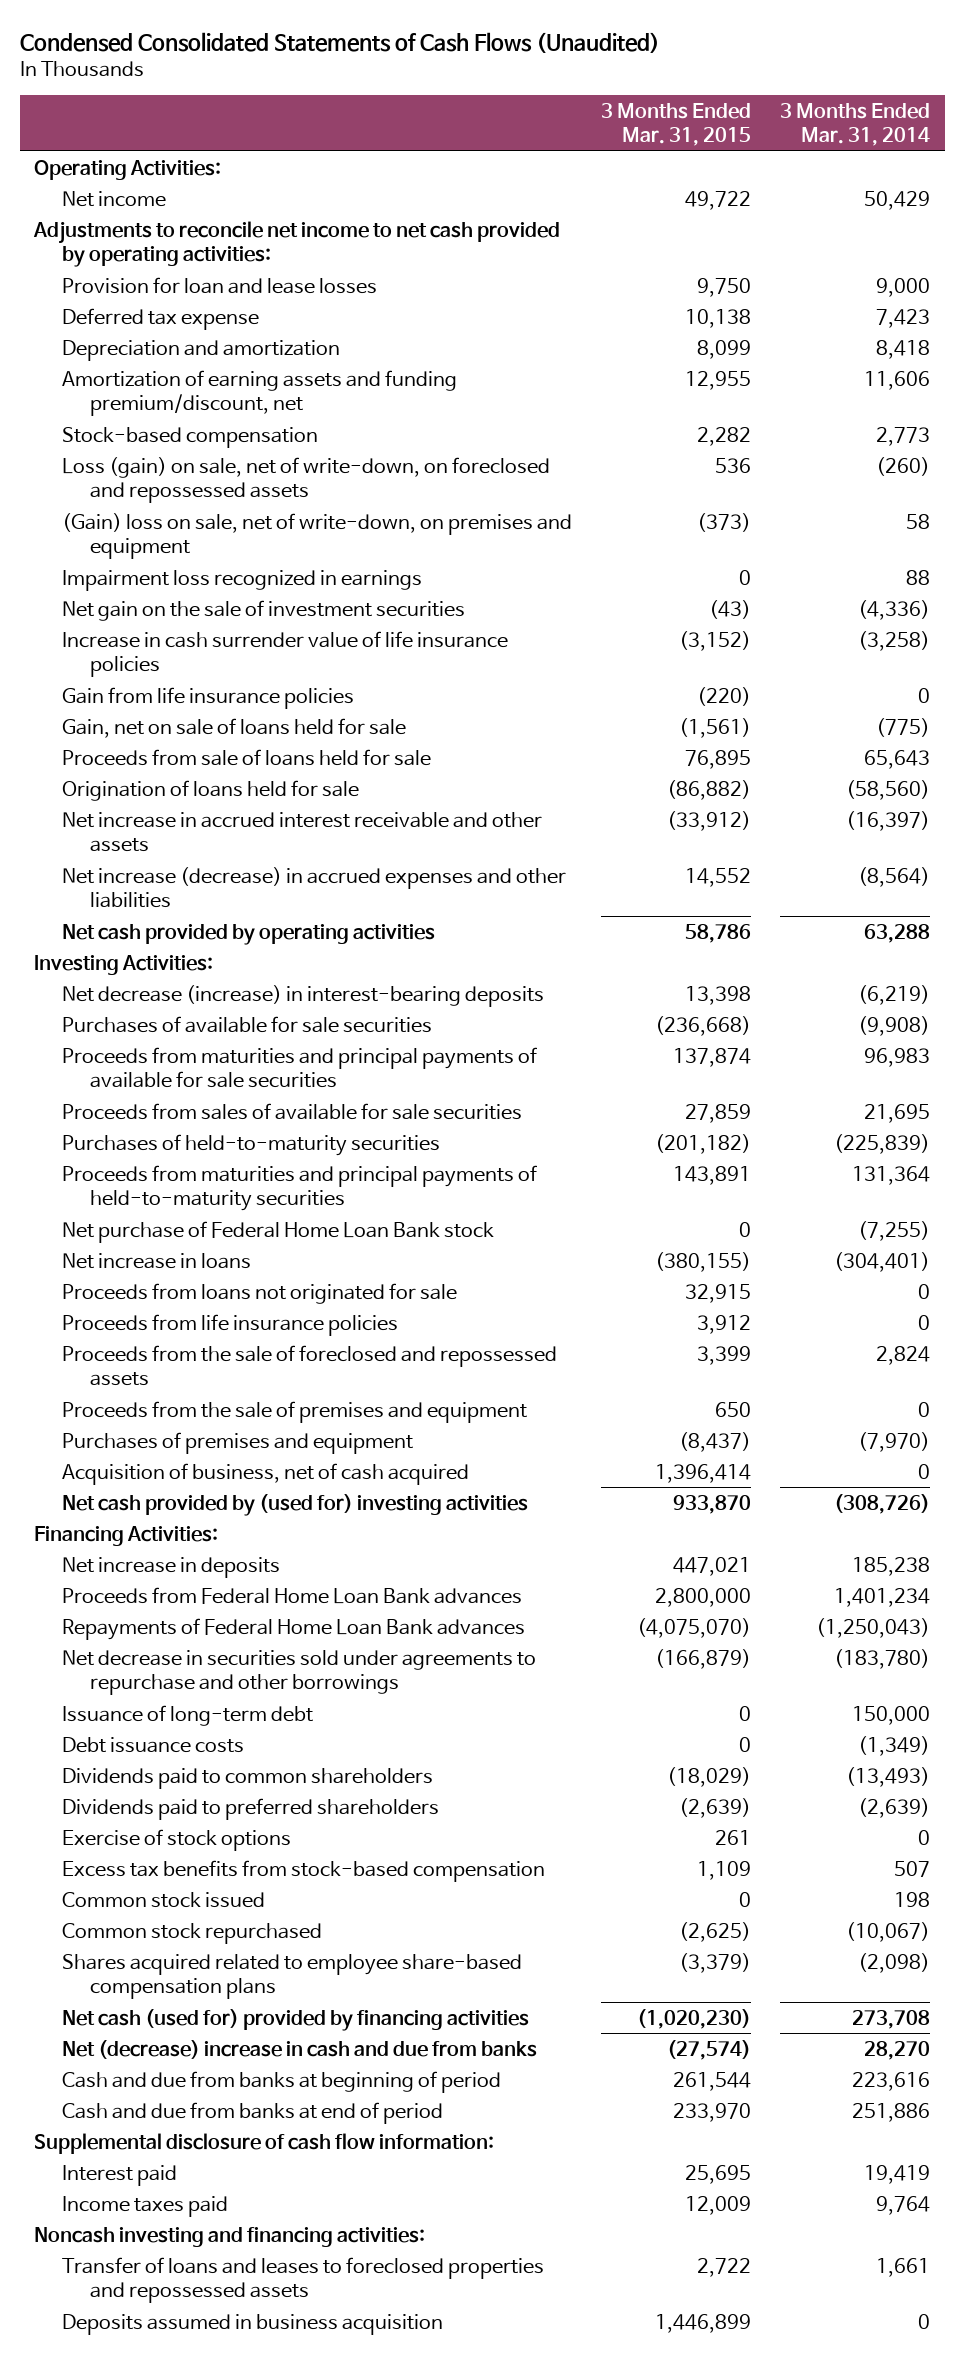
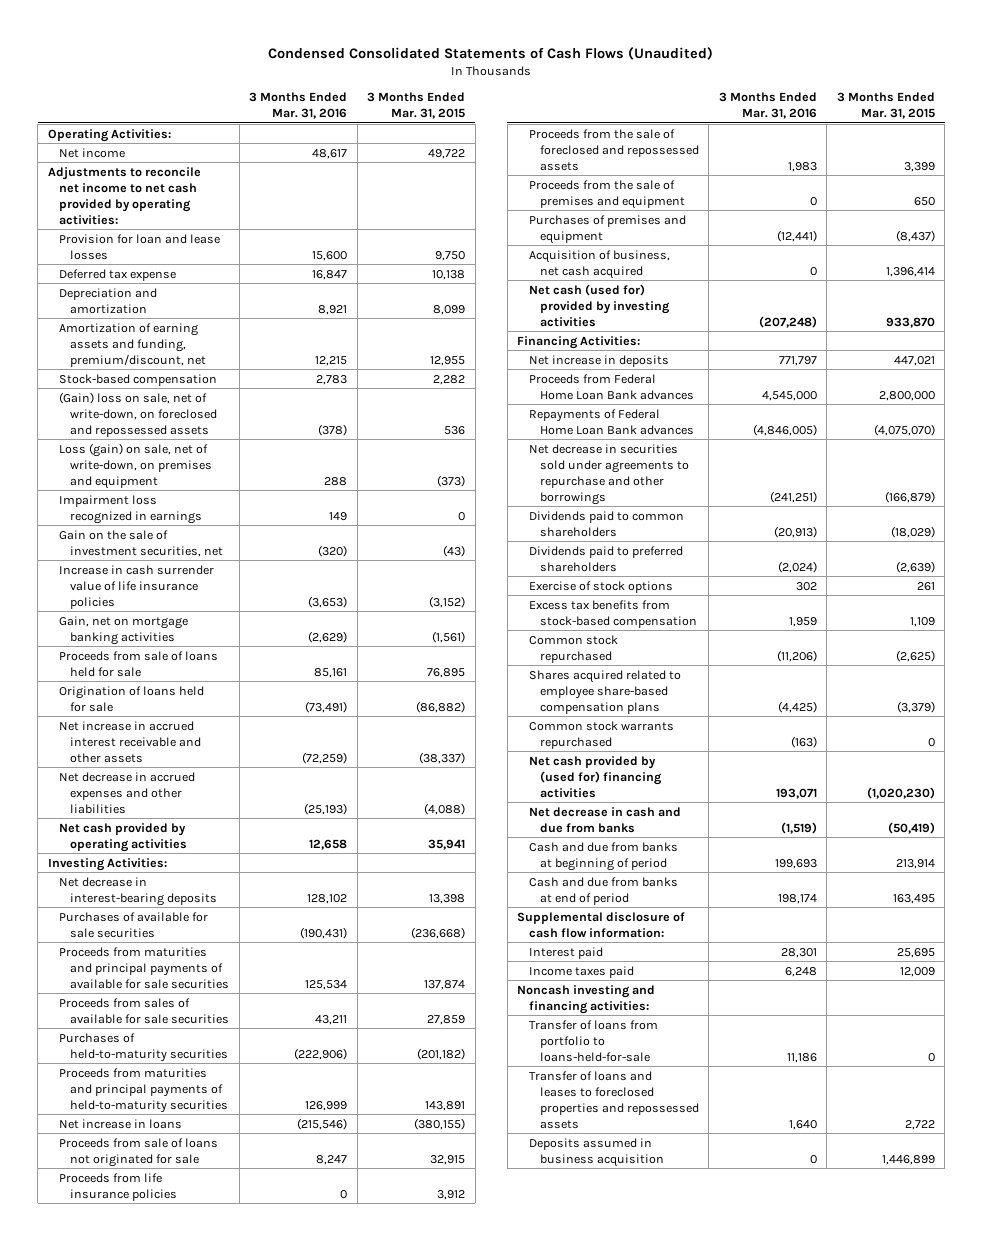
[780,102,931,147] 3 Months Ended Mar. 31, 2014 -> none
none -> [249,92,348,120] 3 Months Ended Mar. 31, 2016
[62,369,458,417] Amortization of earning assets and funding premium/discount, net -> [59,322,207,367] Amortization of earning assets and funding, premium/discount, net
[62,456,551,504] Loss (gain) on sale, net of write-down, on foreclosed and repossessed assets -> [59,391,218,437] (Gain) loss on sale, net of write-down, on foreclosed and repossessed assets
[62,512,573,560] (Gain) loss on sale, net of write-down, on premises and equipment -> [59,442,213,489] Loss (gain) on sale, net of write-down, on premises and equipment
[62,599,466,621] Net gain on the sale of investment securities -> [59,529,224,557] Gain on the sale of investment securities, net
[62,686,355,709] Gain from life insurance policies -> none
[62,717,407,738] Gain, net on sale of loans held for sale -> [59,615,189,645] Gain, net on mortgage banking activities
[667,810,752,831] (33,912) -> [419,751,466,764] (38,337)
[62,866,567,909] Net increase (decrease) in accrued expenses and other liabilities -> [59,771,196,814] Net decrease in accrued expenses and other liabilities
[685,867,752,887] 14,552 -> [424,802,466,815] (4,088)
[685,923,752,943] 58,786 -> [428,838,466,850] 35,941
[62,984,545,1007] Net decrease (increase) in interest-bearing deposits -> [59,876,218,906] Net decrease in interest-bearing deposits
[62,1220,495,1243] Net purchase of Federal Home Loan Bank stock -> none
[62,1282,458,1304] Proceeds from loans not originated for sale -> [59,1137,219,1167] Proceeds from sale of loans not originated for sale
[62,1462,470,1485] Acquisition of business, net of cash acquired -> [528,249,670,279] Acquisition of business, net cash acquired
[62,1493,529,1516] Net cash provided by (used for) investing activities -> [528,283,670,327] Net cash (used for) provided by investing activities
[62,1704,314,1726] Issuance of long-term debt -> none
[62,1736,245,1753] Debt issuance costs -> none
[62,1891,266,1908] Common stock issued -> none
none -> [528,720,674,749] Common stock warrants repurchased
[62,2008,530,2031] Net cash (used for) provided by financing activities -> [528,755,662,798] Net cash provided by (used for) financing activities
[62,2039,538,2059] Net (decrease) increase in cash and due from banks -> [528,806,681,833] Net decrease in cash and due from banks
[667,2039,752,2060] (27,574) -> [887,821,935,834] (50,419)
[673,2071,752,2091] 261,544 -> [895,858,935,869] 213,914
[673,2102,752,2122] 233,970 -> [892,893,935,904] 163,495
none -> [528,1019,658,1062] Transfer of loans from portfolio to loans-held-for-sale

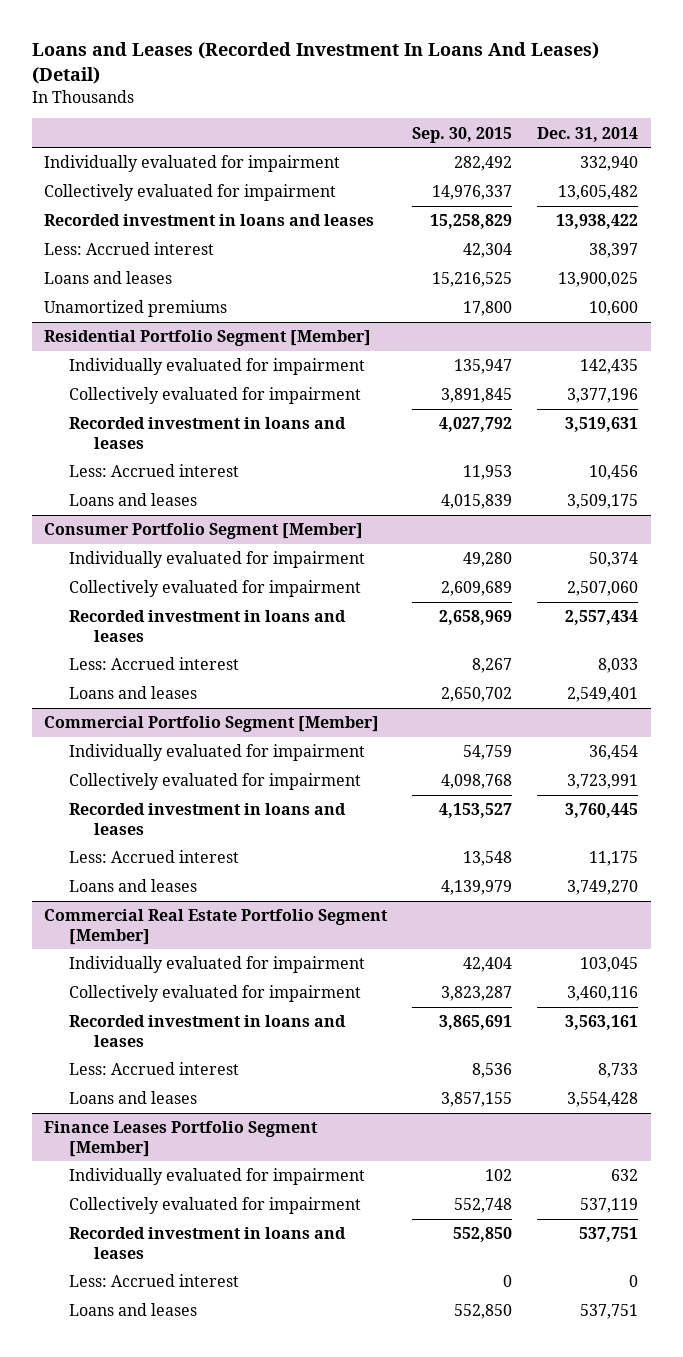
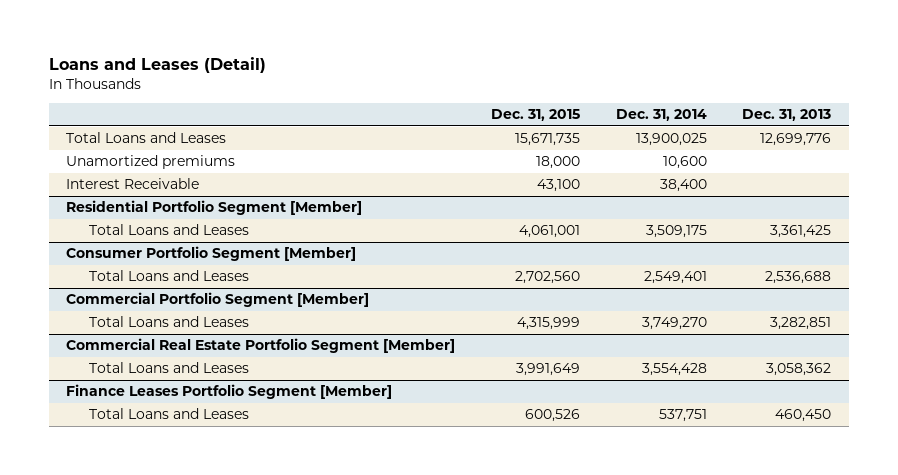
[31,42,599,85] Loans and Leases (Recorded Investment In Loans And Leases) (Detail) -> [48,57,266,74] Loans and Leases (Detail)
[412,126,513,143] Sep. 30, 2015 -> none
none -> [491,109,581,122] Dec. 31, 2015
none -> [742,109,832,122] Dec. 31, 2013
[44,155,341,173] Individually evaluated for impairment -> none
[44,184,337,202] Collectively evaluated for impairment -> none
[44,214,375,227] Recorded investment in loans and leases -> none
[44,242,215,256] Less: Accrued interest -> none
[44,271,173,285] Loans and leases -> [66,132,227,144] Total Loans and Leases
none -> [66,178,200,190] Interest Receivable
[69,358,366,376] Individually evaluated for impairment -> none
[69,387,362,405] Collectively evaluated for impairment -> none
[69,417,347,449] Recorded investment in loans and leases -> none
[69,464,240,478] Less: Accrued interest -> none
[69,493,198,507] Loans and leases -> [88,224,249,236] Total Loans and Leases
[69,551,366,569] Individually evaluated for impairment -> none
[69,580,362,598] Collectively evaluated for impairment -> none
[69,610,347,642] Recorded investment in loans and leases -> none
[69,657,240,671] Less: Accrued interest -> none
[69,686,198,700] Loans and leases -> [88,270,249,282] Total Loans and Leases
[69,744,366,762] Individually evaluated for impairment -> none
[69,773,362,791] Collectively evaluated for impairment -> none
[69,803,347,835] Recorded investment in loans and leases -> none
[69,850,240,864] Less: Accrued interest -> none
[69,879,198,893] Loans and leases -> [88,316,249,328] Total Loans and Leases
[69,956,366,974] Individually evaluated for impairment -> none
[69,985,362,1003] Collectively evaluated for impairment -> none
[69,1015,347,1047] Recorded investment in loans and leases -> none
[69,1062,240,1076] Less: Accrued interest -> none
[69,1091,198,1105] Loans and leases -> [88,362,249,374] Total Loans and Leases
[69,1168,366,1186] Individually evaluated for impairment -> none
[69,1197,362,1215] Collectively evaluated for impairment -> none
[69,1227,347,1259] Recorded investment in loans and leases -> none
[69,1274,240,1288] Less: Accrued interest -> none
[69,1303,198,1317] Loans and leases -> [88,408,249,420] Total Loans and Leases

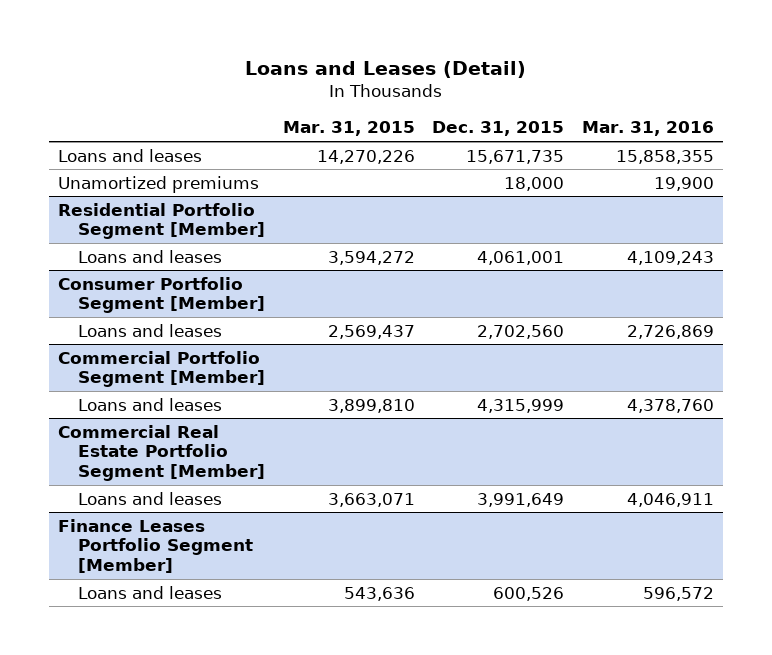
[615,109,707,122] Dec. 31, 2014 -> none
[742,109,832,122] Dec. 31, 2013 -> none
none -> [282,121,415,137] Mar. 31, 2015
none -> [582,121,715,137] Mar. 31, 2016
[66,132,227,144] Total Loans and Leases -> [58,148,203,162] Loans and leases
[66,178,200,190] Interest Receivable -> none
[88,224,249,236] Total Loans and Leases -> [77,249,222,263] Loans and leases
[88,270,249,282] Total Loans and Leases -> [77,323,222,337] Loans and leases
[88,316,249,328] Total Loans and Leases -> [77,397,222,411] Loans and leases
[88,362,249,374] Total Loans and Leases -> [77,491,222,505] Loans and leases
[88,408,249,420] Total Loans and Leases -> [77,585,222,599] Loans and leases

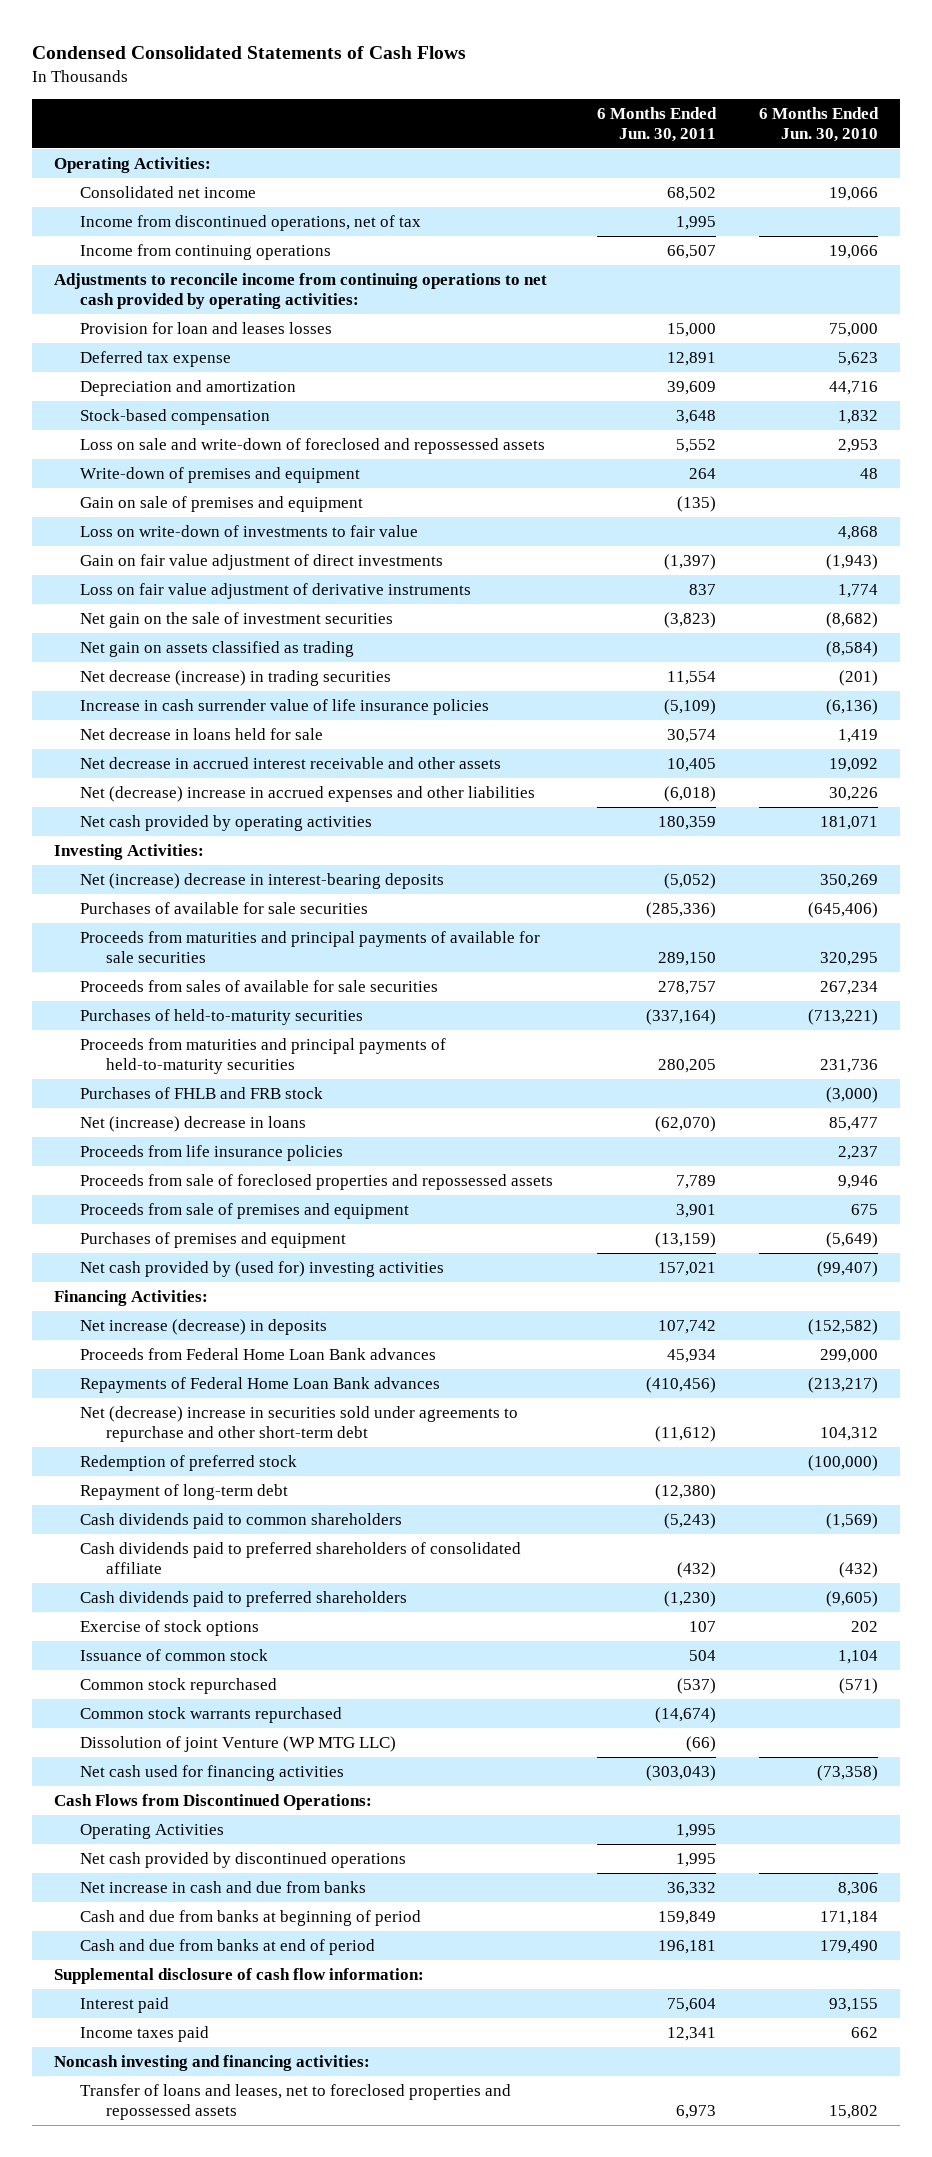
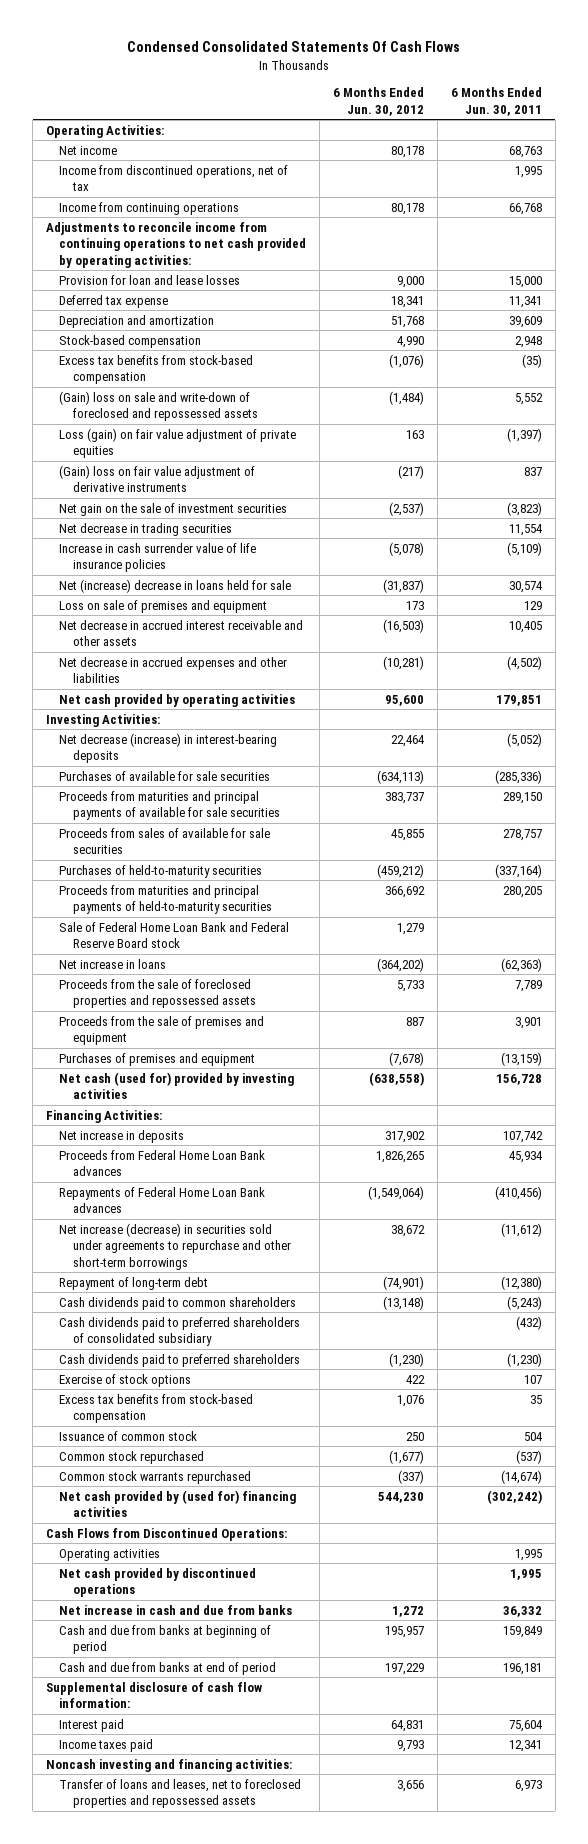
[32,45,467,59] Condensed Consolidated Statements of Cash Flows -> [126,41,460,53] Condensed Consolidated Statements Of Cash Flows
[759,106,880,143] 6 Months Ended Jun. 30, 2010 -> none
none -> [333,87,425,116] 6 Months Ended Jun. 30, 2012
[79,185,256,198] Consolidated net income -> [59,145,118,155] Net income
[666,186,716,201] 68,502 -> [508,145,542,158] 68,763
[666,244,716,259] 66,507 -> [508,202,542,215] 66,768
[79,321,332,334] Provision for loan and leases losses -> [59,274,241,285] Provision for loan and lease losses
[666,351,716,366] 12,891 -> [508,295,542,308] 11,341
[79,466,360,483] Write-down of premises and equipment -> none
[79,495,363,512] Gain on sale of premises and equipment -> none
[79,524,418,537] Loss on write-down of investments to fair value -> none
[675,409,716,424] 3,648 -> [514,335,542,348] 2,948
none -> [59,354,254,385] Excess tax benefits from stock-based compensation
[79,437,545,454] Loss on sale and write-down of foreclosed and repossessed assets -> [59,390,258,422] (Gain) loss on sale and write-down of foreclosed and repossessed assets
[79,553,443,570] Gain on fair value adjustment of direct investments -> [59,427,297,459] Loss (gain) on fair value adjustment of private equities
[79,582,471,599] Loss on fair value adjustment of derivative instruments -> [59,464,256,493] (Gain) loss on fair value adjustment of derivative instruments
[79,640,354,657] Net gain on assets classified as trading -> none
[79,669,391,686] Net decrease (increase) in trading securities -> [59,522,233,536] Net decrease in trading securities
[79,727,323,740] Net decrease in loans held for sale -> [59,578,292,593] Net (increase) decrease in loans held for sale
none -> [59,599,268,613] Loss on sale of premises and equipment
[79,785,535,802] Net (decrease) increase in accrued expenses and other liabilities -> [59,656,288,684] Net decrease in accrued expenses and other liabilities
[663,785,716,802] (6,018) -> [506,655,542,670] (4,502)
[657,815,716,830] 180,359 -> [495,694,542,706] 179,851
[79,872,444,889] Net (increase) decrease in interest-bearing deposits -> [59,732,278,764] Net decrease (increase) in interest-bearing deposits
[79,1086,323,1099] Purchases of FHLB and FRB stock -> none
[79,1144,343,1161] Proceeds from life insurance policies -> none
none -> [59,921,290,949] Sale of Federal Home Loan Bank and Federal Reserve Board stock
[79,1115,306,1132] Net (increase) decrease in loans -> [59,958,167,969] Net increase in loans
[654,1115,716,1132] (62,070) -> [500,957,542,972] (62,363)
[79,1173,553,1190] Proceeds from sale of foreclosed properties and repossessed assets -> [59,978,256,1009] Proceeds from the sale of foreclosed properties and repossessed assets
[79,1202,409,1219] Proceeds from sale of premises and equipment -> [59,1015,265,1046] Proceeds from the sale of premises and equipment
[79,1260,444,1277] Net cash provided by (used for) investing activities -> [59,1071,295,1100] Net cash (used for) provided by investing activities
[657,1261,716,1276] 157,021 -> [495,1073,542,1085] 156,728
[79,1318,327,1335] Net increase (decrease) in deposits -> [59,1129,185,1143] Net increase in deposits
[79,1454,297,1471] Redemption of preferred stock -> none
[79,1405,518,1443] Net (decrease) increase in securities sold under agreements to repurchase and other short-term debt -> [59,1222,291,1270] Net increase (decrease) in securities sold under agreements to repurchase and other short-term borrowings
[79,1541,521,1575] Cash dividends paid to preferred shareholders of consolidated affiliate -> [59,1316,301,1347] Cash dividends paid to preferred shareholders of consolidated subsidiary
none -> [59,1393,254,1424] Excess tax benefits from stock-based compensation
[79,1735,396,1752] Dissolution of joint Venture (WP MTG LLC) -> none
[79,1764,344,1781] Net cash used for financing activities -> [59,1489,297,1518] Net cash provided by (used for) financing activities
[645,1764,716,1781] (303,043) -> [486,1489,542,1504] (302,242)
[79,1823,224,1839] Operating Activities -> [59,1548,161,1561] Operating activities

